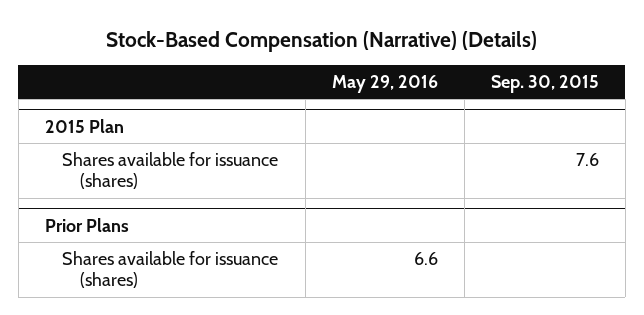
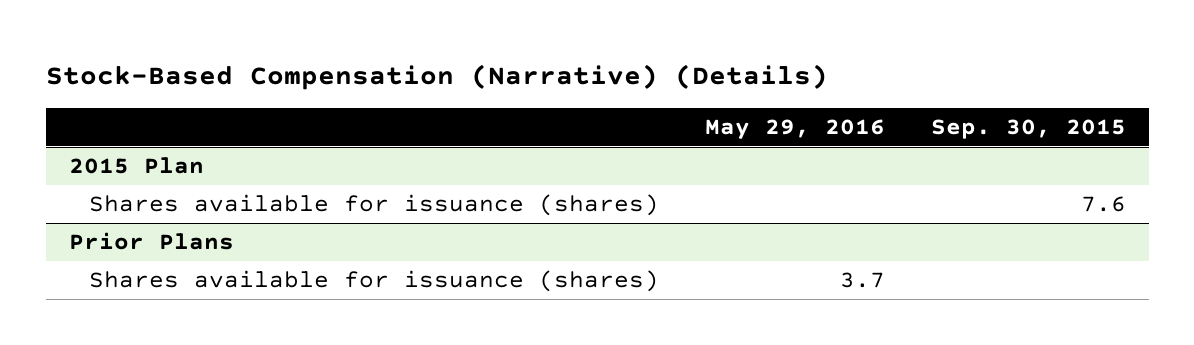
[413,252,438,266] 6.6 -> [839,272,885,289] 3.7

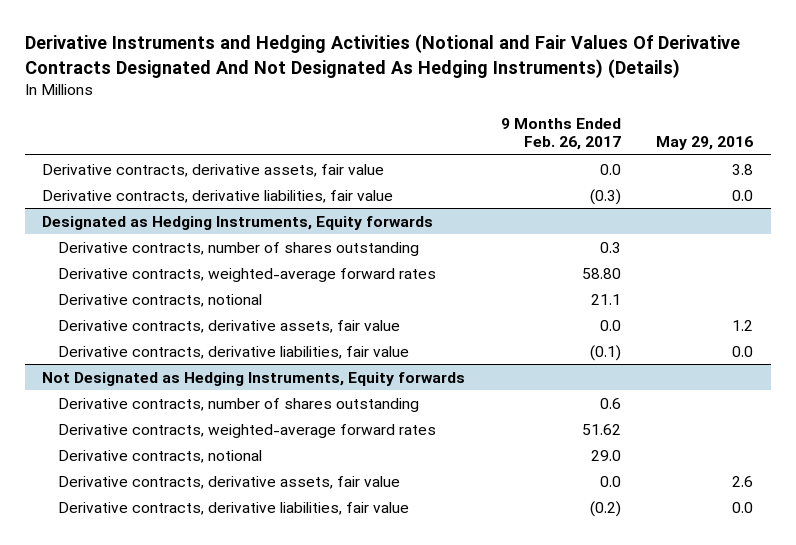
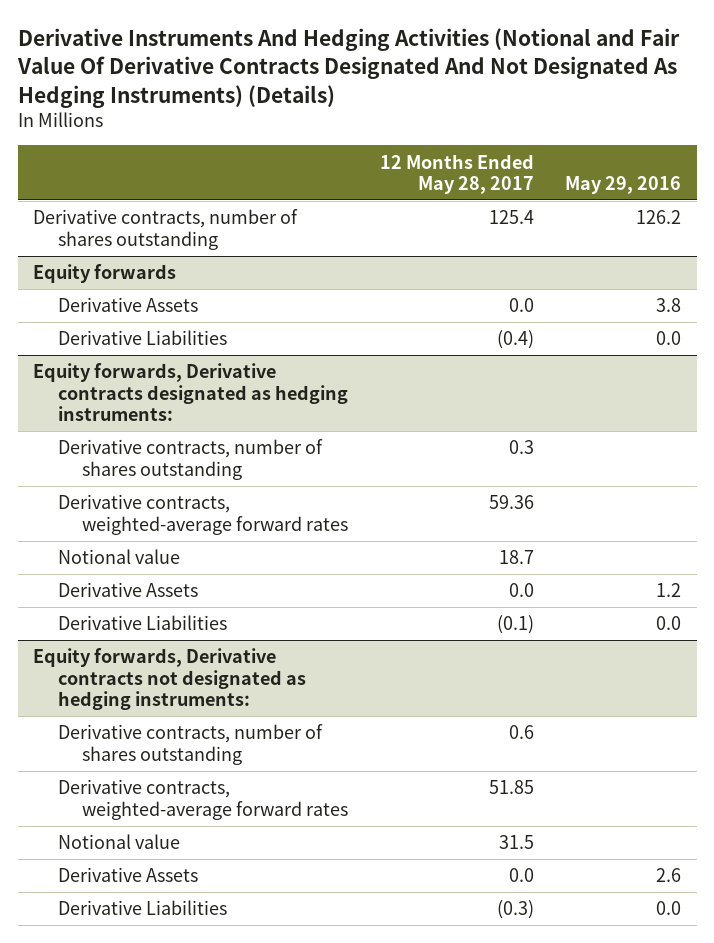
[24,34,740,78] Derivative Instruments and Hedging Activities (Notional and Fair Values Of Derivative Contracts Designated And Not Designated As Hedging Instruments) (Details) -> [16,28,680,108] Derivative Instruments And Hedging Activities (Notional and Fair Value Of Derivative Contracts Designated And Not Designated As Hedging Instruments) (Details)
[500,117,621,151] 9 Months Ended Feb. 26, 2017 -> none
none -> [379,153,534,195] 12 Months Ended May 28, 2017
[42,163,385,177] Derivative contracts, derivative assets, fair value -> none
[42,189,394,203] Derivative contracts, derivative liabilities, fair value -> none
none -> [33,209,299,250] Derivative contracts, number of shares outstanding
none -> [33,264,177,284] Equity forwards
none -> [57,297,198,313] Derivative Assets
none -> [57,330,227,346] Derivative Liabilities
[42,215,434,230] Designated as Hedging Instruments, Equity forwards -> [33,363,348,422] Equity forwards, Derivative contracts designated as hedging instruments:
[57,293,262,307] Derivative contracts, notional -> [57,549,180,565] Notional value
[57,319,400,333] Derivative contracts, derivative assets, fair value -> [57,582,198,598] Derivative Assets
[57,345,409,359] Derivative contracts, derivative liabilities, fair value -> [57,615,227,631] Derivative Liabilities
[42,371,466,386] Not Designated as Hedging Instruments, Equity forwards -> [33,648,306,711] Equity forwards, Derivative contracts not designated as hedging instruments:
[57,449,262,463] Derivative contracts, notional -> [57,834,180,850] Notional value
[57,475,400,489] Derivative contracts, derivative assets, fair value -> [57,867,198,883] Derivative Assets
[57,501,409,515] Derivative contracts, derivative liabilities, fair value -> [57,900,227,916] Derivative Liabilities

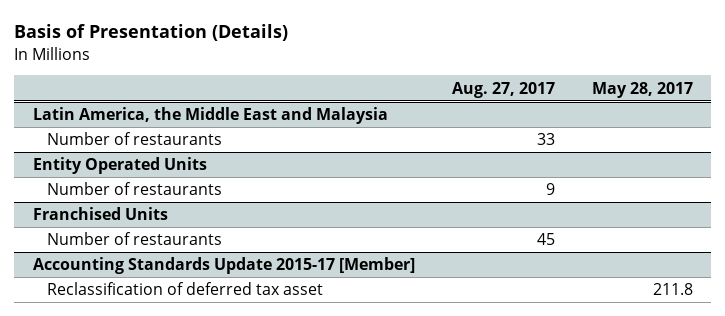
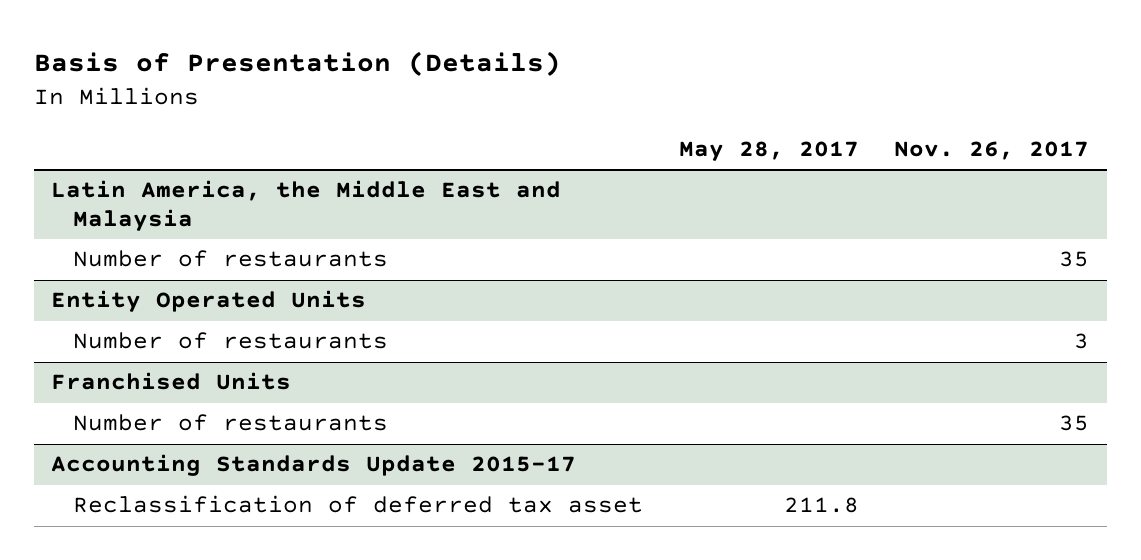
[451,81,555,98] Aug. 27, 2017 -> none
none -> [894,141,1090,161] Nov. 26, 2017
[32,257,415,275] Accounting Standards Update 2015-17 [Member] -> [51,454,577,477] Accounting Standards Update 2015-17

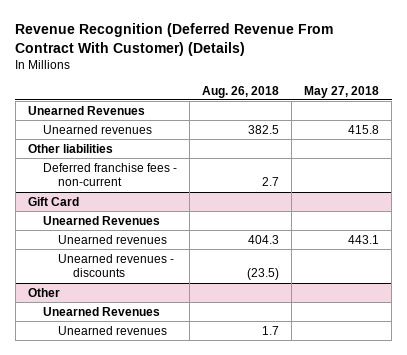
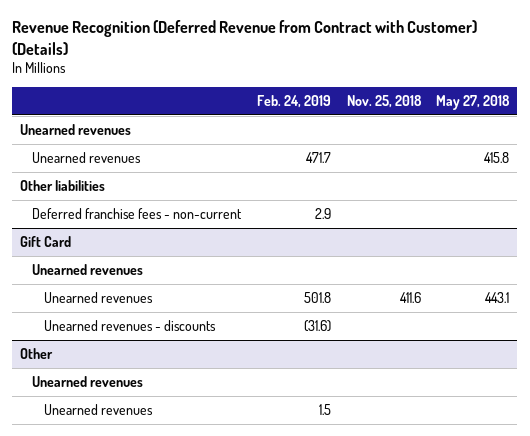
[15,22,334,56] Revenue Recognition (Deferred Revenue From Contract With Customer) (Details) -> [12,20,478,55] Revenue Recognition (Deferred Revenue from Contract with Customer) (Details)
[201,85,279,98] Aug. 26, 2018 -> none
none -> [256,94,331,108] Feb. 24, 2019
none -> [346,94,422,108] Nov. 25, 2018
[27,105,145,115] Unearned Revenues -> [20,123,132,135] Unearned revenues
[42,215,160,225] Unearned Revenues -> [32,263,144,275] Unearned revenues
[42,306,160,316] Unearned Revenues -> none
none -> [44,403,154,415] Unearned revenues

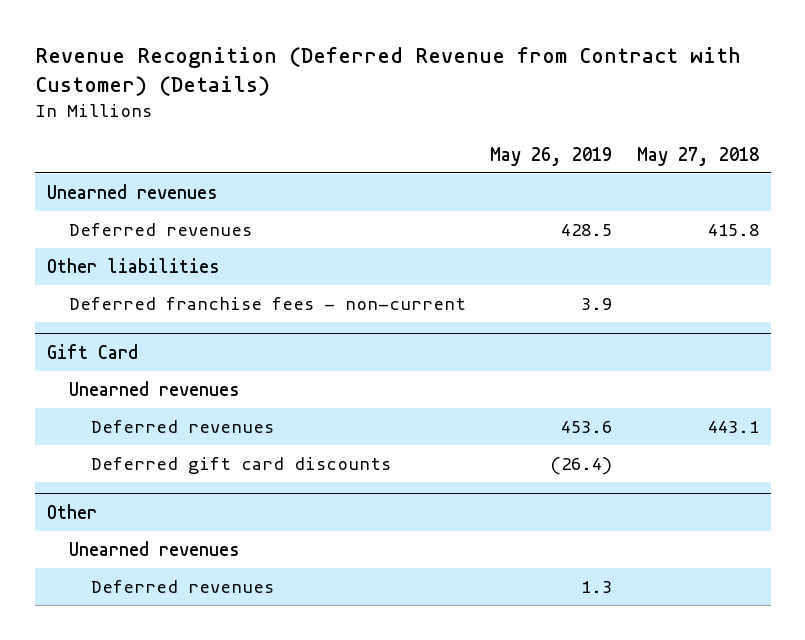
[256,94,331,108] Feb. 24, 2019 -> none
[346,94,422,108] Nov. 25, 2018 -> none
none -> [490,146,613,166] May 26, 2019
[32,151,142,163] Unearned revenues -> [68,222,252,236] Deferred revenues
[44,291,154,303] Unearned revenues -> [90,419,274,433] Deferred revenues
[44,319,217,331] Unearned revenues - discounts -> [90,456,391,474] Deferred gift card discounts
[44,403,154,415] Unearned revenues -> [90,579,274,593] Deferred revenues

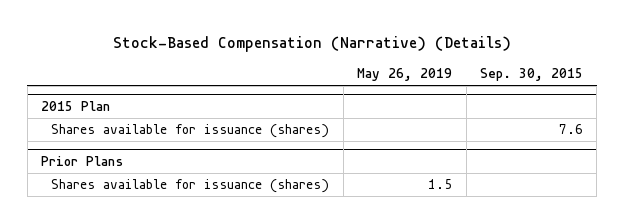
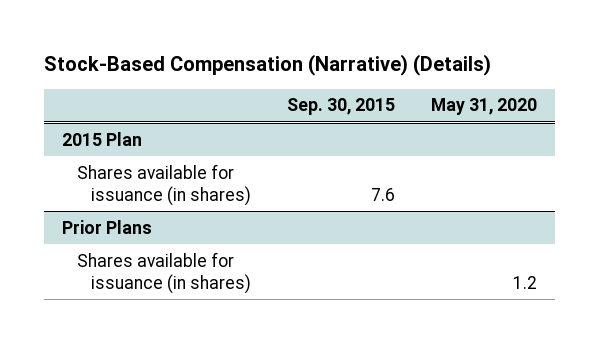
[357,68,453,82] May 26, 2019 -> none
none -> [430,98,537,116] May 31, 2020
[51,124,330,139] Shares available for issuance (shares) -> [76,163,251,206] Shares available for issuance (in shares)
[51,179,330,194] Shares available for issuance (shares) -> [76,251,251,294] Shares available for issuance (in shares)

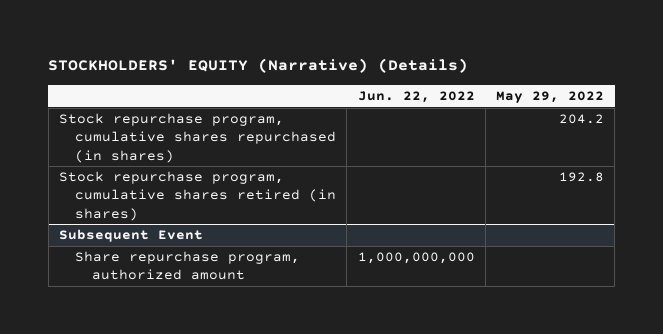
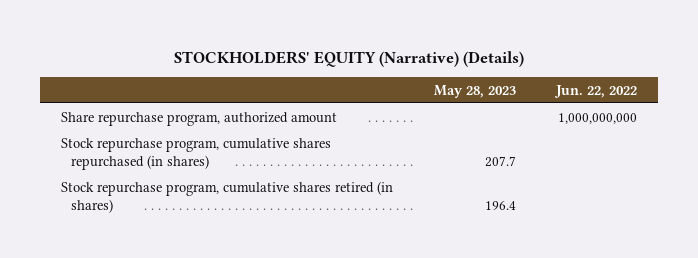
[496,90,605,103] May 29, 2022 -> none
none -> [433,84,516,98] May 28, 2023
none -> [60,111,337,126] Share repurchase program, authorized amount
[58,229,203,243] Subsequent Event -> none
[75,251,301,281] Share repurchase program, authorized amount -> none

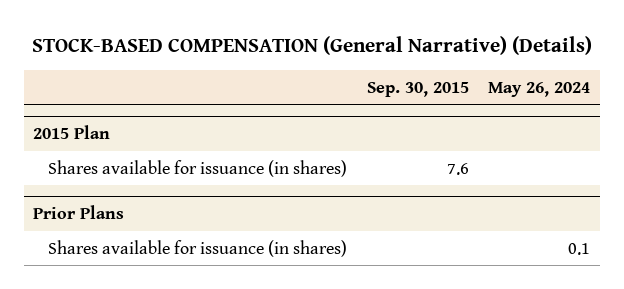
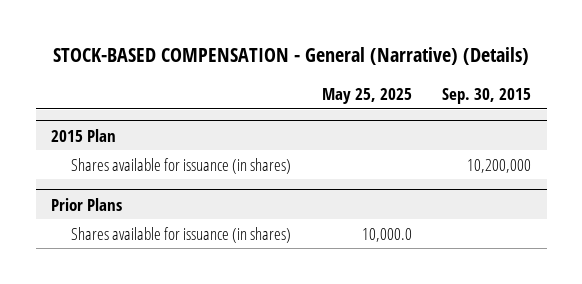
[31,35,592,55] STOCK-BASED COMPENSATION (General Narrative) (Details) -> [53,47,530,66] STOCK-BASED COMPENSATION - General (Narrative) (Details)
[488,81,591,97] May 26, 2024 -> none
none -> [321,88,412,105] May 25, 2025
[446,162,469,175] 7.6 -> [467,158,532,173] 10,200,000

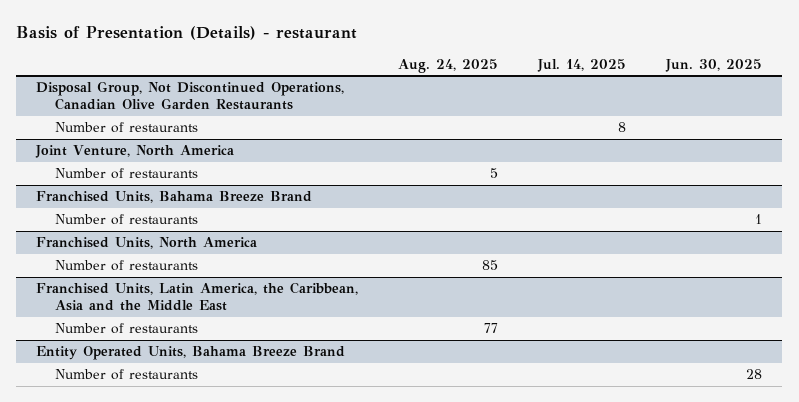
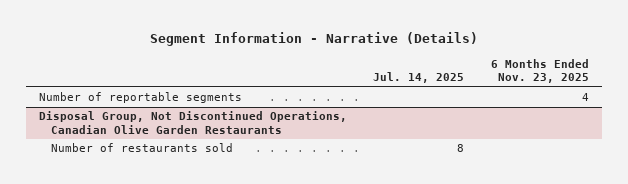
[16,26,358,41] Basis of Presentation (Details) - restaurant -> [149,32,478,47] Segment Information - Narrative (Details)
[398,58,499,73] Aug. 24, 2025 -> none
[665,58,763,72] Jun. 30, 2025 -> none
none -> [490,58,589,84] 6 Months Ended Nov. 23, 2025
none -> [39,92,243,104] Number of reportable segments
[35,145,235,159] Joint Venture, North America -> none
[54,168,198,180] Number of restaurants -> none
[36,191,313,204] Franchised Units, Bahama Breeze Brand -> none
[54,214,198,226] Number of restaurants -> none
[36,237,258,250] Franchised Units, North America -> none
[54,260,198,272] Number of restaurants -> none
[36,282,359,312] Franchised Units, Latin America, the Caribbean, Asia and the Middle East -> none
[54,323,198,335] Number of restaurants -> none
[36,346,346,361] Entity Operated Units, Bahama Breeze Brand -> none
[54,369,198,381] Number of restaurants -> none
[54,122,198,134] Number of restaurants -> [51,143,234,153] Number of restaurants sold

